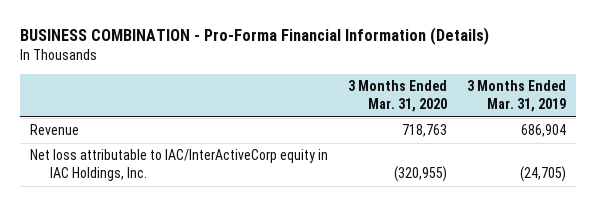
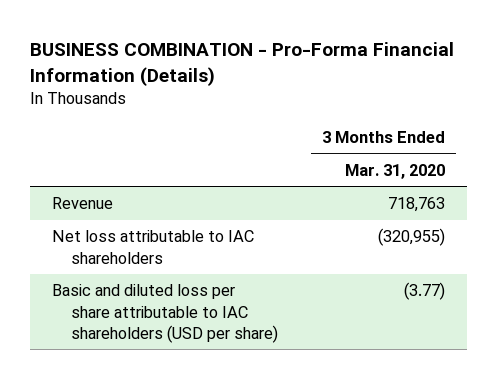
[467,80,567,113] 3 Months Ended Mar. 31, 2019 -> none
[29,149,328,182] Net loss attributable to IAC/InterActiveCorp equity in IAC Holdings, Inc. -> [52,230,255,264] Net loss attributable to IAC shareholders
none -> [52,284,278,343] Basic and diluted loss per share attributable to IAC shareholders (USD per share)

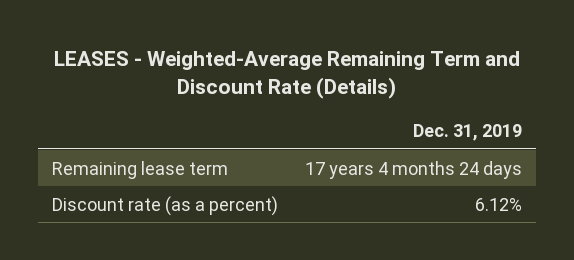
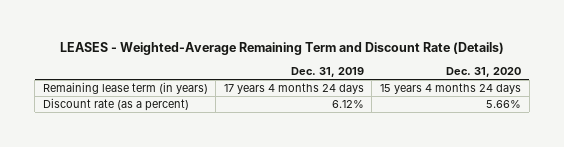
none -> [446,66,522,77] Dec. 31, 2020
[51,160,228,179] Remaining lease term -> [42,82,208,95] Remaining lease term (in years)

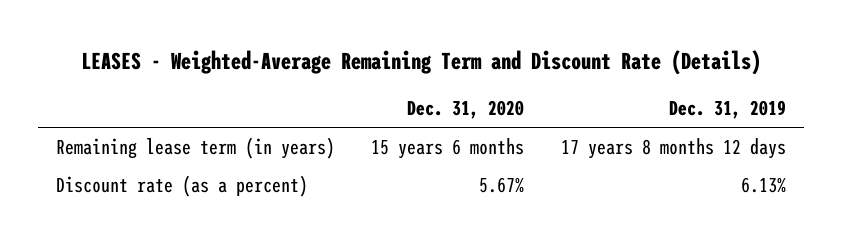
[223,83,364,95] 17 years 4 months 24 days -> [560,137,786,159] 17 years 8 months 12 days
[380,83,522,95] 15 years 4 months 24 days -> [371,137,525,159] 15 years 6 months
[331,100,364,109] 6.12% -> [740,176,786,193] 6.13%
[486,100,522,109] 5.66% -> [479,176,525,193] 5.67%

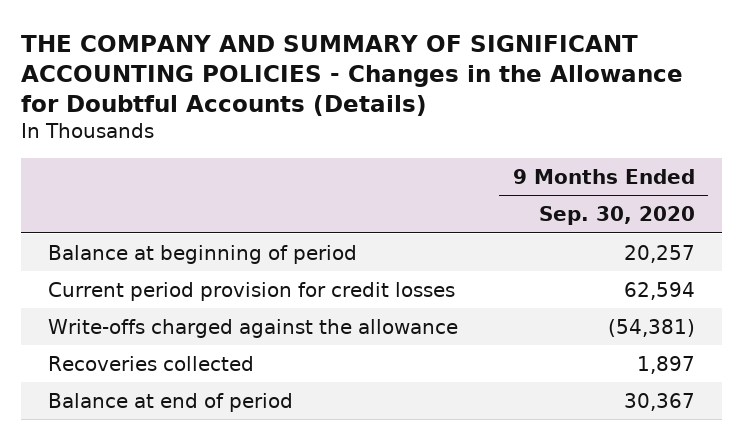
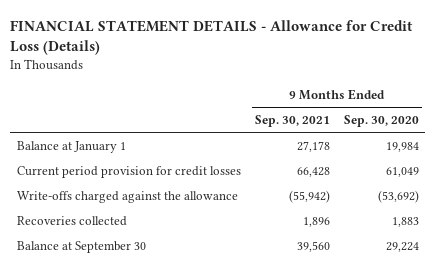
[21,34,684,117] THE COMPANY AND SUMMARY OF SIGNIFICANT ACCOUNTING POLICIES - Changes in the Allowance for Doubtful Accounts (Details) -> [10,19,414,56] FINANCIAL STATEMENT DETAILS - Allowance for Credit Loss (Details)
none -> [254,114,330,127] Sep. 30, 2021
[48,244,358,264] Balance at beginning of period -> none
[48,392,294,412] Balance at end of period -> none
none -> [17,140,127,153] Balance at January 1
[623,281,695,300] 62,594 -> [385,166,419,177] 61,049
[607,318,695,337] (54,381) -> [377,189,419,203] (53,692)
[636,355,695,374] 1,897 -> [391,216,419,227] 1,883
none -> [17,240,147,253] Balance at September 30

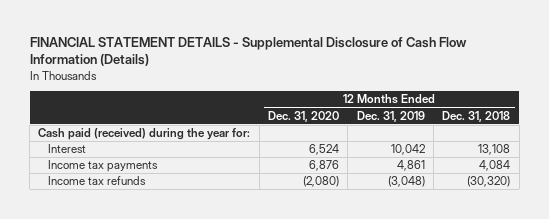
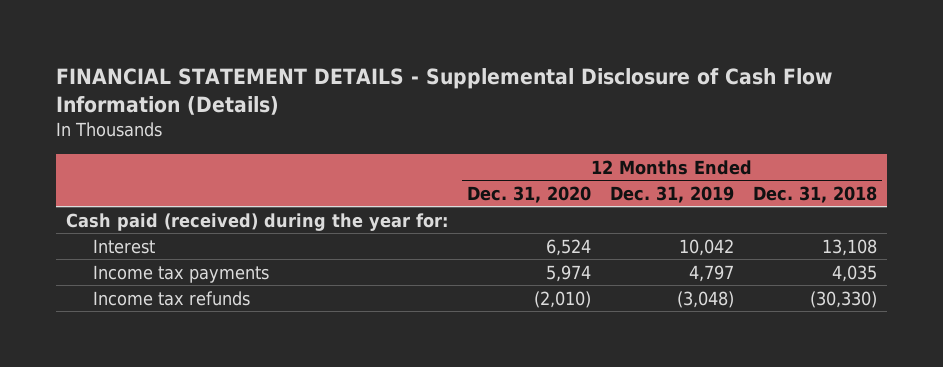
[309,160,340,172] 6,876 -> [546,264,592,282] 5,974
[396,160,425,172] 4,861 -> [689,264,735,282] 4,797
[479,160,511,172] 4,084 -> [832,264,878,282] 4,035
[303,176,340,188] (2,080) -> [534,290,592,308] (2,010)
[467,176,511,188] (30,320) -> [810,290,878,308] (30,330)

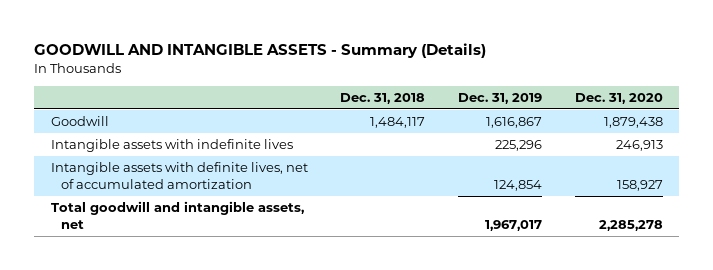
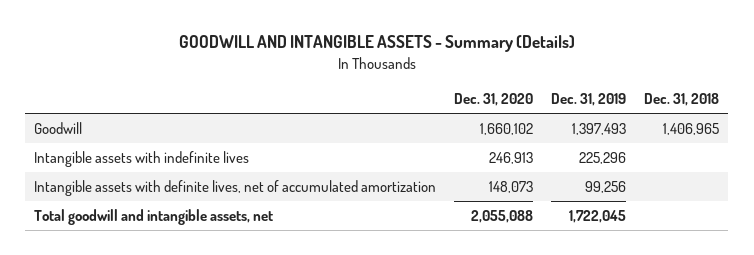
[370,117,426,129] 1,484,117 -> [663,123,720,136] 1,406,965
[485,117,542,129] 1,616,867 -> [572,123,627,136] 1,397,493
[603,117,663,129] 1,879,438 -> [480,123,534,136] 1,660,102
[493,179,542,191] 124,854 -> [585,181,627,194] 99,256
[616,179,663,191] 158,927 -> [489,181,534,194] 148,073
[484,219,542,231] 1,967,017 -> [569,210,627,224] 1,722,045
[598,219,663,231] 2,285,278 -> [471,210,534,224] 2,055,088

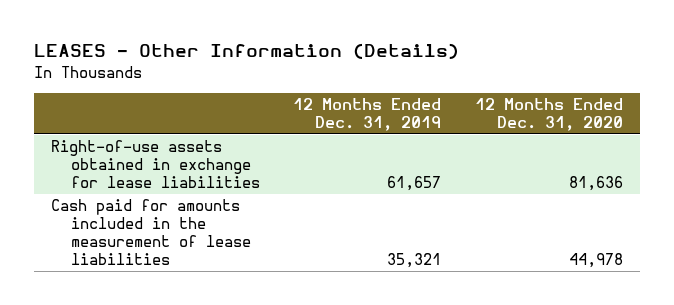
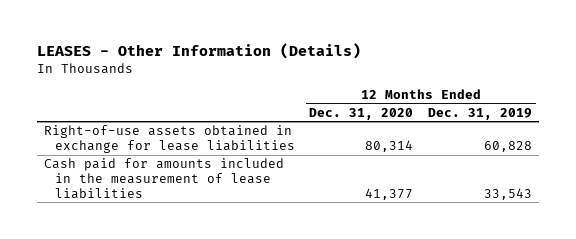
[387,176,442,192] 61,657 -> [484,141,533,153] 60,828
[568,176,623,192] 81,636 -> [365,140,414,153] 80,314
[387,253,442,269] 35,321 -> [484,187,533,200] 33,543
[568,253,623,269] 44,978 -> [365,187,414,200] 41,377

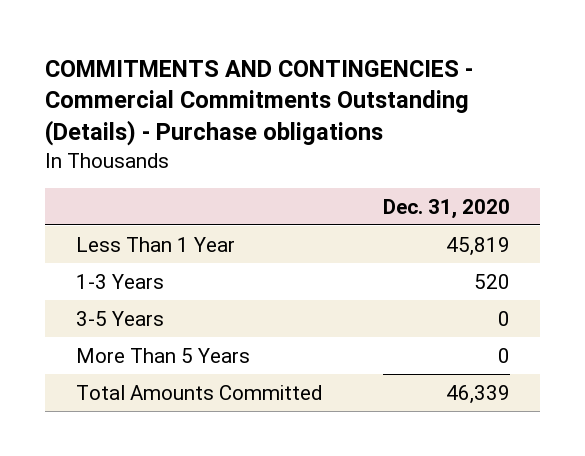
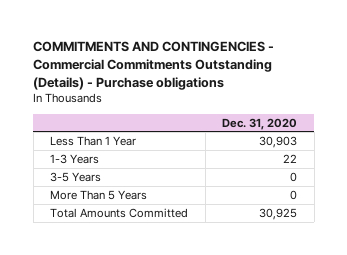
[445,236,510,256] 45,819 -> [259,135,298,148] 30,903
[473,273,510,289] 520 -> [283,153,298,163] 22
[445,384,510,404] 46,339 -> [259,207,298,220] 30,925

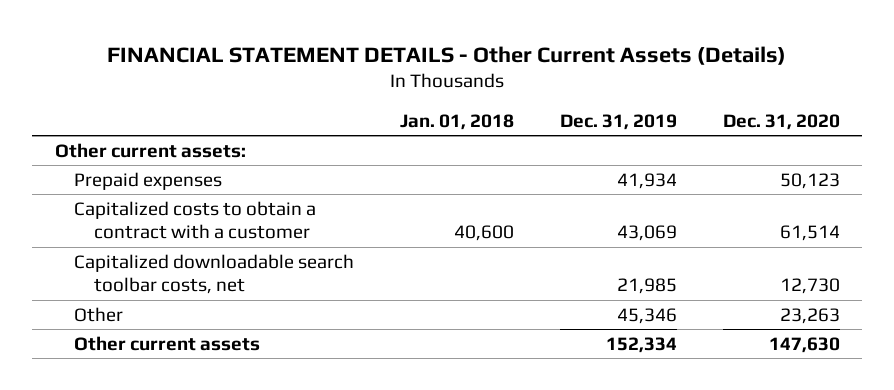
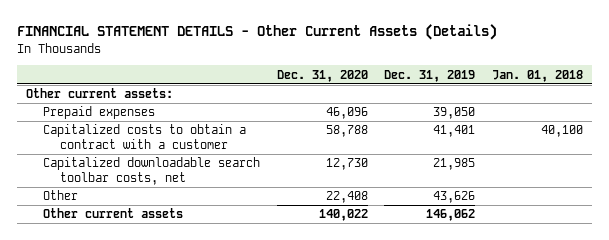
[616,172,677,189] 41,934 -> [433,107,476,120] 39,050
[779,172,840,189] 50,123 -> [325,107,368,120] 46,096
[454,225,515,242] 40,600 -> [541,125,584,138] 40,100
[616,225,677,242] 43,069 -> [433,125,476,138] 41,401
[779,225,840,242] 61,514 -> [325,125,368,138] 58,788
[616,307,677,324] 45,346 -> [433,191,476,204] 43,626
[779,307,840,324] 23,263 -> [325,191,368,204] 22,408
[605,336,677,353] 152,334 -> [426,209,476,222] 146,062
[768,336,840,353] 147,630 -> [318,209,368,222] 140,022

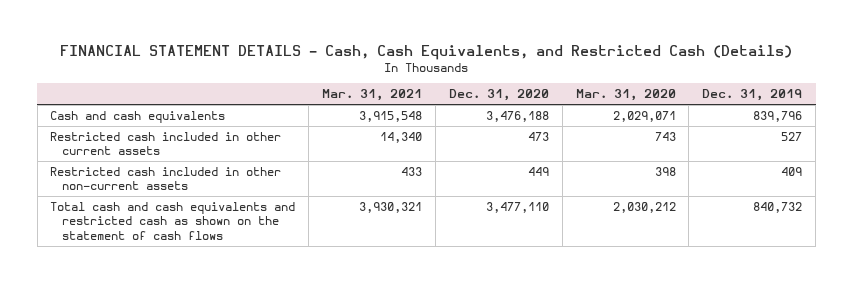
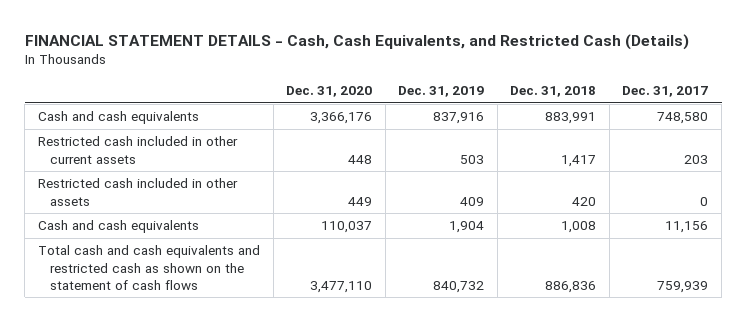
[322,89,423,102] Mar. 31, 2021 -> none
[575,89,676,102] Mar. 31, 2020 -> none
none -> [510,86,597,98] Dec. 31, 2018
none -> [622,86,709,98] Dec. 31, 2017
[485,110,549,122] 3,476,188 -> [310,112,373,125] 3,366,176
[753,110,803,122] 839,796 -> [433,112,485,125] 837,916
[527,131,549,141] 473 -> [348,154,373,164] 448
[781,131,803,141] 527 -> [460,154,485,164] 503
[50,166,282,191] Restricted cash included in other non-current assets -> [38,178,239,206] Restricted cash included in other assets
none -> [38,220,200,234] Cash and cash equivalents

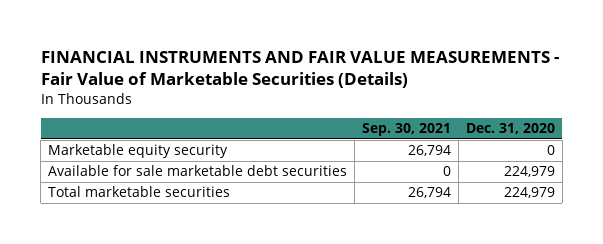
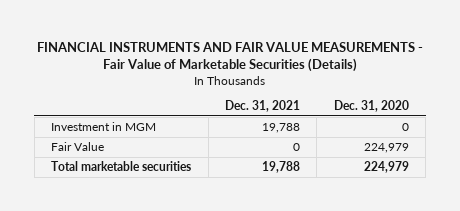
[361,123,451,137] Sep. 30, 2021 -> none
none -> [224,99,300,112] Dec. 31, 2021
[47,144,228,159] Marketable equity security -> [51,121,157,131] Investment in MGM
[47,165,347,177] Available for sale marketable debt securities -> [51,141,105,151] Fair Value

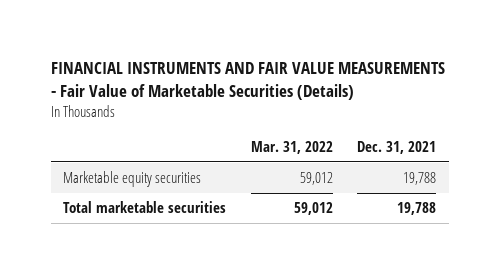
[333,99,409,112] Dec. 31, 2020 -> none
none -> [250,140,333,154] Mar. 31, 2022
[51,141,105,151] Fair Value -> none
[51,121,157,131] Investment in MGM -> [62,171,201,188] Marketable equity securities

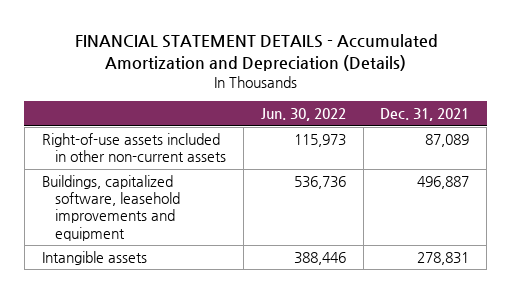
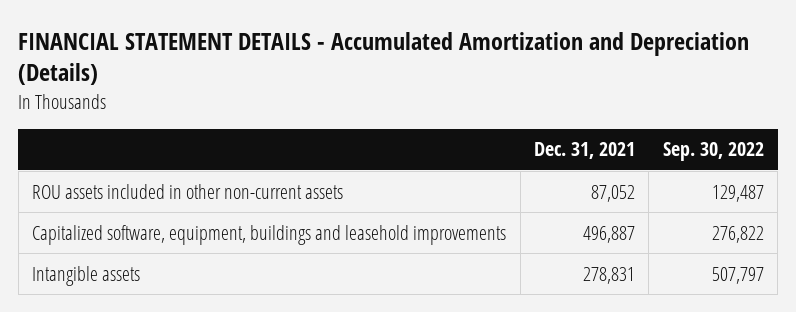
[260,108,346,122] Jun. 30, 2022 -> none
none -> [662,142,764,162] Sep. 30, 2022
[41,133,227,163] Right-of-use assets included in other non-current assets -> [32,183,344,199] ROU assets included in other non-current assets
[425,134,470,148] 87,089 -> [591,184,636,202] 87,052
[41,175,181,241] Buildings, capitalized software, leasehold improvements and equipment -> [32,224,507,245] Capitalized software, equipment, buildings and leasehold improvements

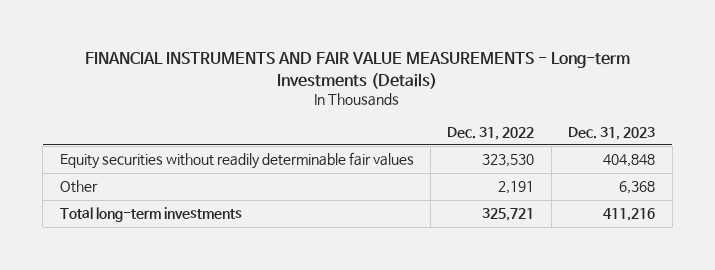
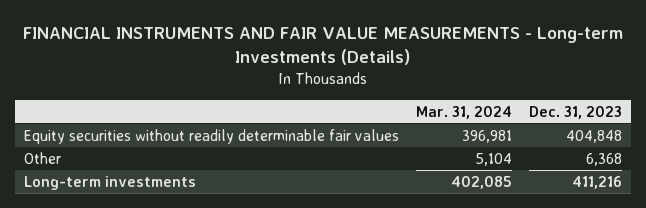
[447,126,535,140] Dec. 31, 2022 -> none
none -> [416,105,513,119] Mar. 31, 2024
[59,207,242,223] Total long-term investments -> [23,175,196,190] Long-term investments

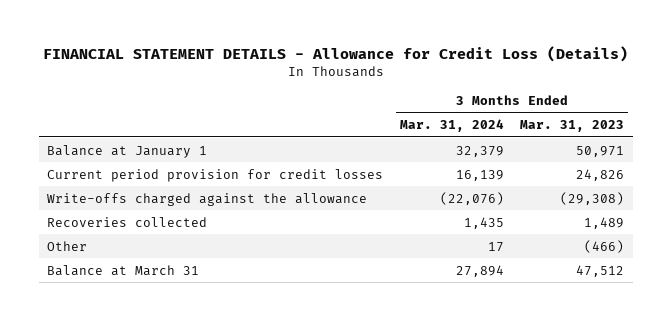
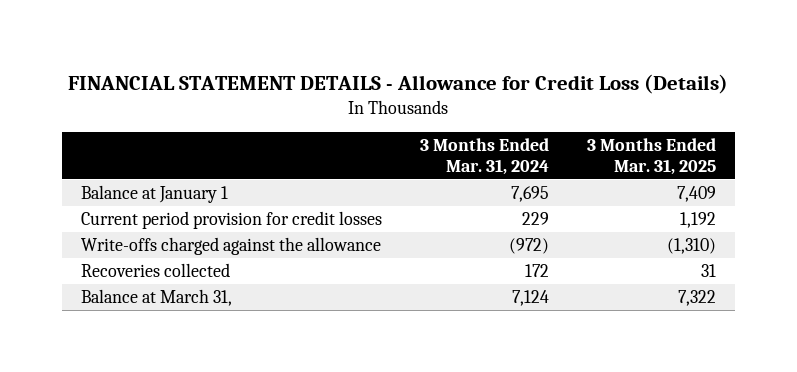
[520,120,625,133] Mar. 31, 2023 -> none
none -> [586,137,716,176] 3 Months Ended Mar. 31, 2025
[47,240,88,251] Other -> none
[455,145,504,157] 32,379 -> [510,186,549,203] 7,695
[455,169,504,181] 16,139 -> [521,212,549,226] 229
[439,191,504,205] (22,076) -> [508,238,549,255] (972)
[463,216,504,229] 1,435 -> [524,264,549,278] 172
[47,264,200,276] Balance at March 31 -> [80,289,232,307] Balance at March 31,
[455,264,504,277] 27,894 -> [511,290,549,307] 7,124

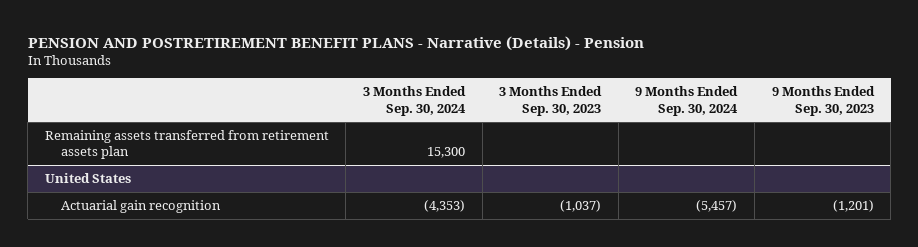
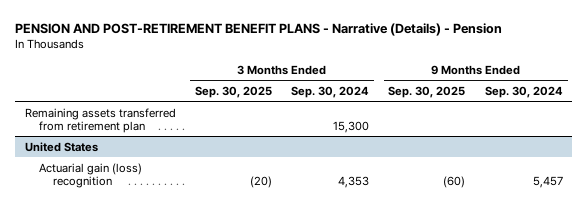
[27,35,644,51] PENSION AND POSTRETIREMENT BENEFIT PLANS - Narrative (Details) - Pension -> [14,22,502,36] PENSION AND POST-RETIREMENT BENEFIT PLANS - Narrative (Details) - Pension
[499,86,603,116] 3 Months Ended Sep. 30, 2023 -> none
[771,86,875,116] 9 Months Ended Sep. 30, 2023 -> none
none -> [194,85,272,98] Sep. 30, 2025
none -> [388,85,466,98] Sep. 30, 2025
[44,129,329,160] Remaining assets transferred from retirement assets plan -> [24,107,176,133] Remaining assets transferred from retirement plan
[61,199,222,213] Actuarial gain recognition -> [38,162,142,188] Actuarial gain (loss) recognition
[423,199,465,212] (4,353) -> [338,175,370,188] 4,353
[696,199,738,212] (5,457) -> [532,175,563,188] 5,457

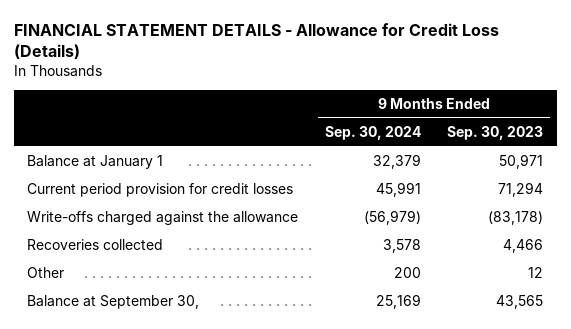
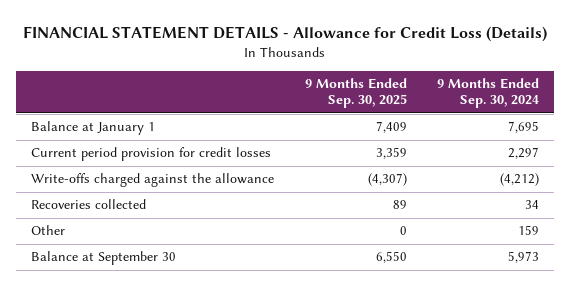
[447,125,544,140] Sep. 30, 2023 -> none
none -> [304,78,407,109] 9 Months Ended Sep. 30, 2025
[372,154,421,170] 32,379 -> [507,121,539,134] 7,695
[375,182,421,198] 45,991 -> [507,147,539,160] 2,297
[363,210,421,226] (56,979) -> [499,173,539,187] (4,212)
[382,239,421,254] 3,578 -> [524,200,539,210] 34
[393,267,421,279] 200 -> [517,225,539,236] 159
[27,295,200,310] Balance at September 30, -> [31,251,177,266] Balance at September 30
[375,294,421,310] 25,169 -> [507,251,539,264] 5,973

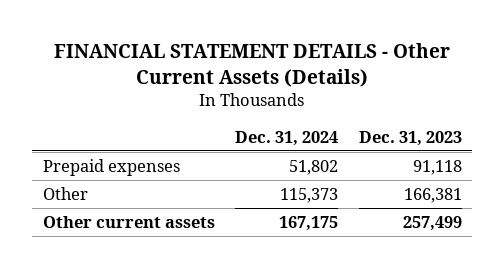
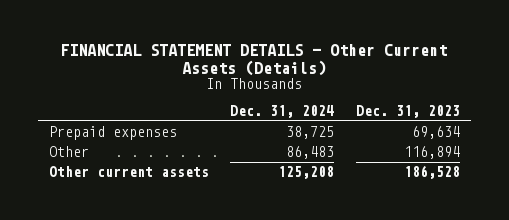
[289,160,339,176] 51,802 -> [286,126,335,140] 38,725
[412,160,462,176] 91,118 -> [412,126,461,140] 69,634
[280,188,339,204] 115,373 -> [286,146,335,160] 86,483
[403,188,462,204] 166,381 -> [404,146,461,160] 116,894
[279,216,339,232] 167,175 -> [278,166,335,180] 125,208
[402,216,462,232] 257,499 -> [404,165,461,180] 186,528

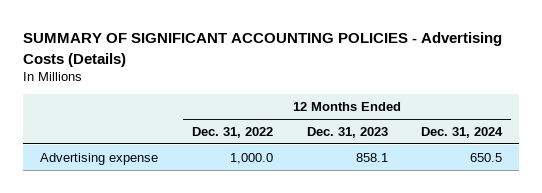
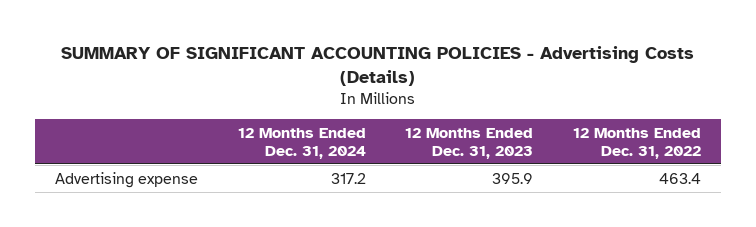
[229,152,273,164] 1,000.0 -> [659,172,702,184] 463.4
[355,152,388,162] 858.1 -> [492,172,534,184] 395.9
[470,152,503,162] 650.5 -> [330,172,366,184] 317.2

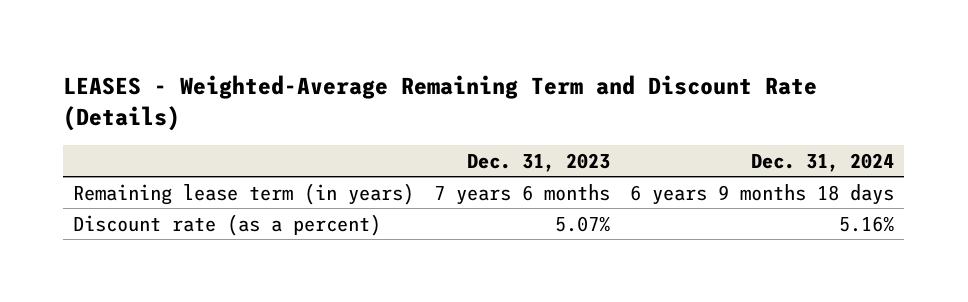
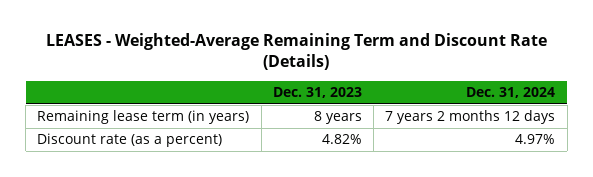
[434,183,611,205] 7 years 6 months -> [313,111,362,125] 8 years
[630,183,895,205] 6 years 9 months 18 days -> [385,110,556,125] 7 years 2 months 12 days
[555,215,611,232] 5.07% -> [321,134,362,145] 4.82%
[839,215,895,232] 5.16% -> [515,134,556,145] 4.97%

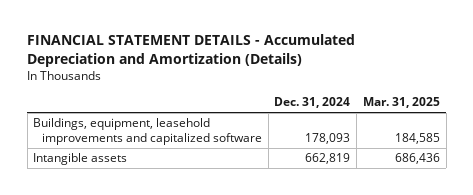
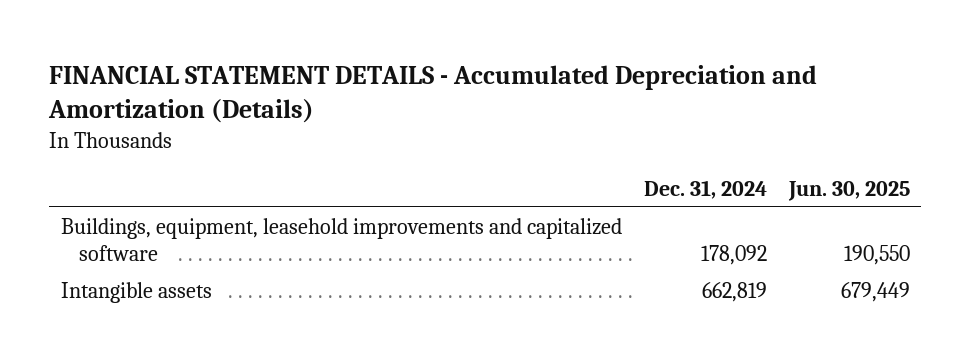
[362,97,440,109] Mar. 31, 2025 -> none
none -> [788,180,911,201] Jun. 30, 2025
[305,132,351,144] 178,093 -> [700,245,767,266] 178,092

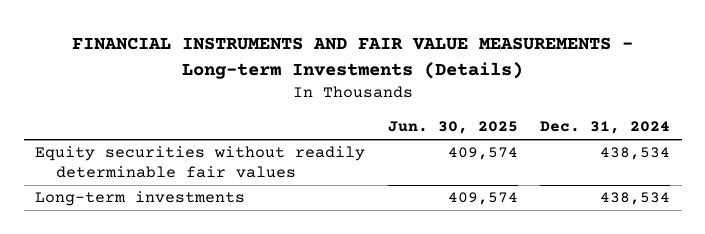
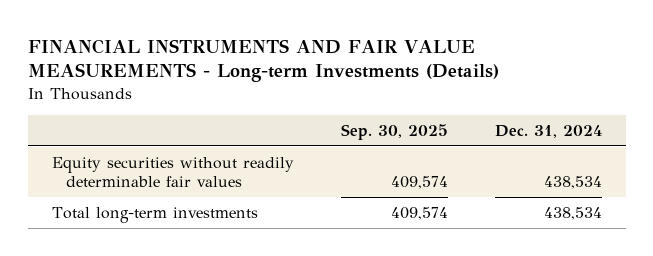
[387,121,518,135] Jun. 30, 2025 -> none
none -> [340,123,448,140] Sep. 30, 2025
[34,191,245,207] Long-term investments -> [51,206,258,223] Total long-term investments

